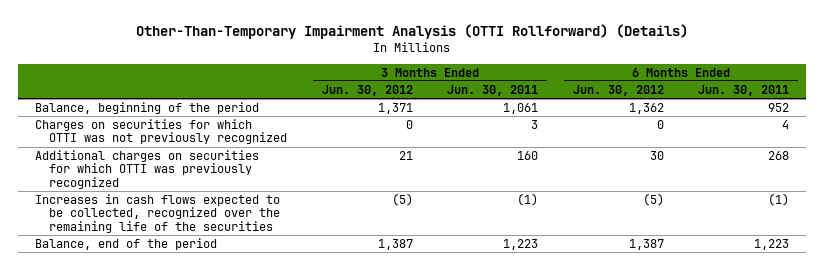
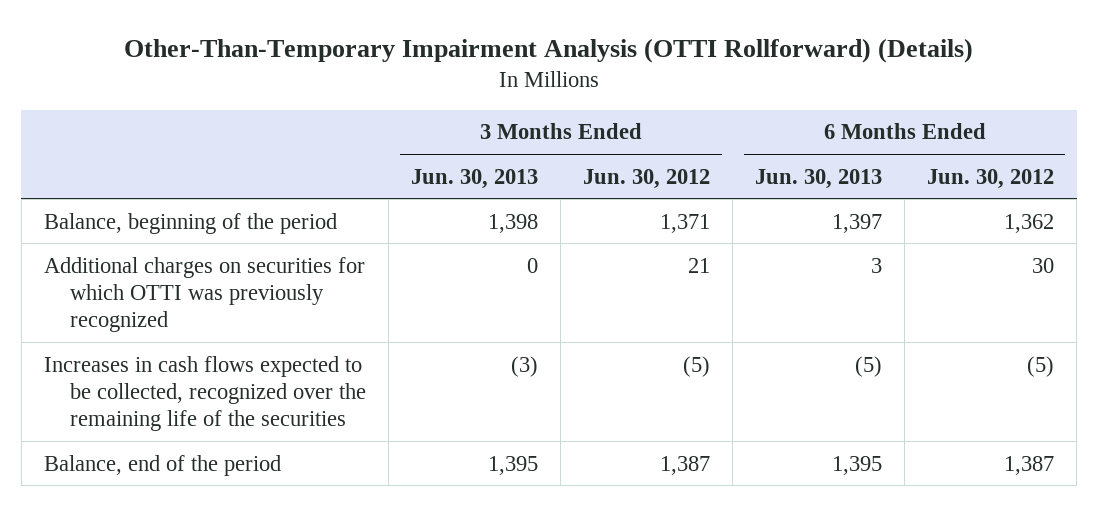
[447,84,539,96] Jun. 30, 2011 -> none
[698,84,790,96] Jun. 30, 2011 -> none
none -> [411,168,539,189] Jun. 30, 2013
none -> [755,168,883,189] Jun. 30, 2013
[35,118,288,145] Charges on securities for which OTTI was not previously recognized -> none

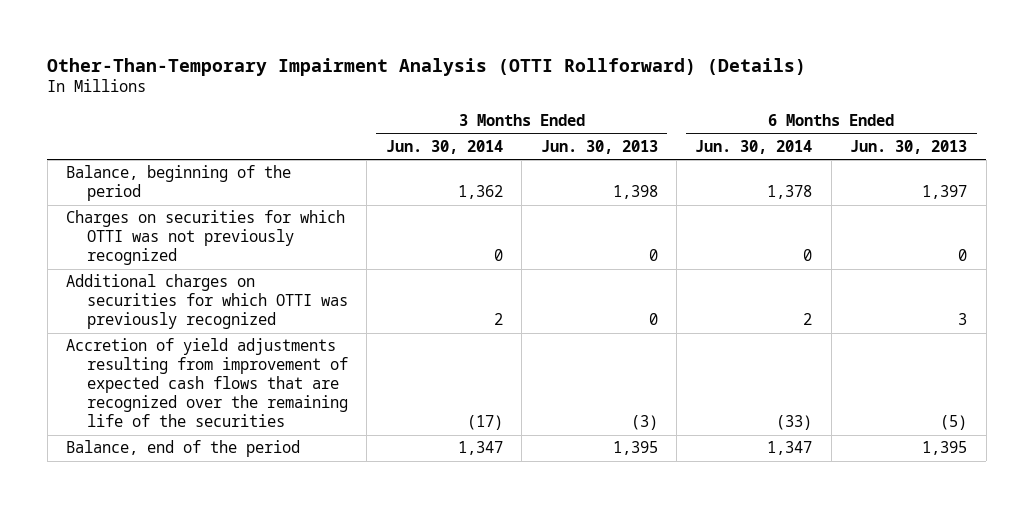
[583,168,711,189] Jun. 30, 2012 -> none
[927,168,1055,189] Jun. 30, 2012 -> none
none -> [385,139,503,154] Jun. 30, 2014
none -> [695,139,813,154] Jun. 30, 2014
none -> [66,210,346,266] Charges on securities for which OTTI was not previously recognized
[43,355,367,431] Increases in cash flows expected to be collected, recognized over the remaining life of the securities -> [66,338,348,428] Accretion of yield adjustments resulting from improvement of expected cash flows that are recognized over the remaining life of the securities

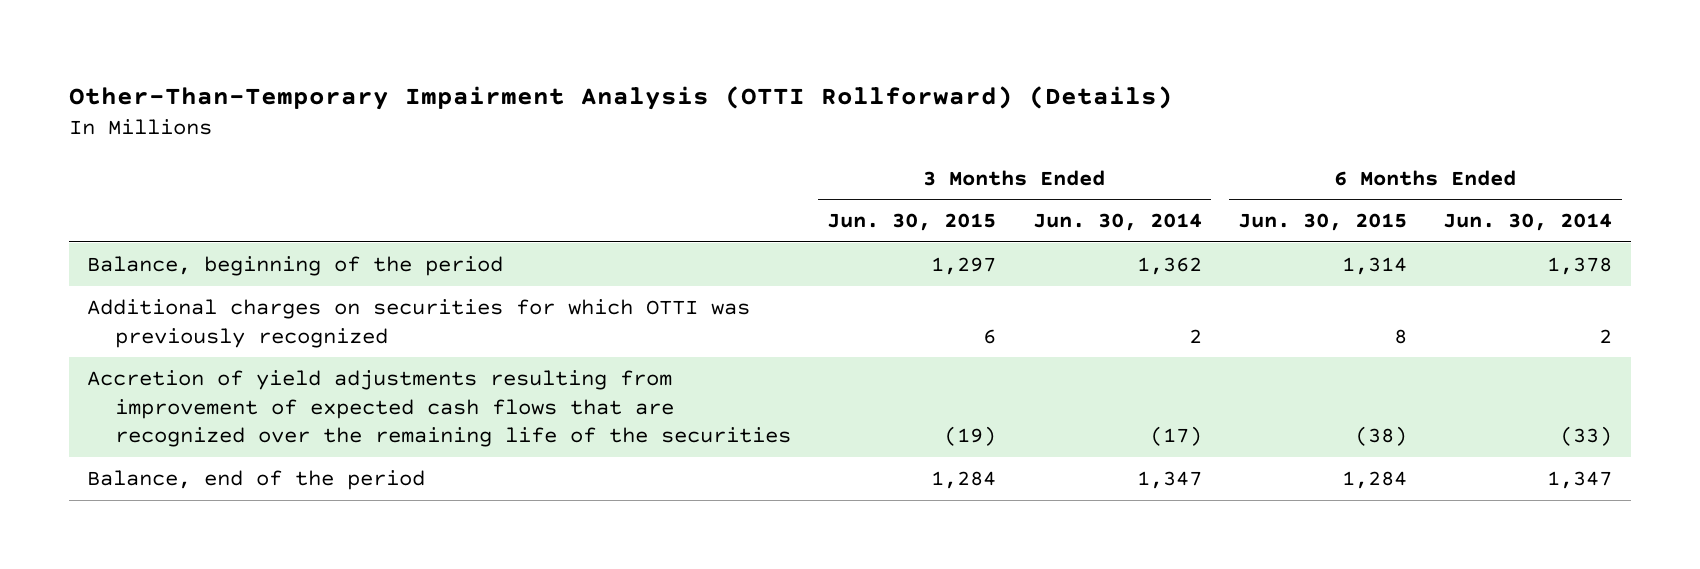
[540,139,658,154] Jun. 30, 2013 -> none
[850,139,968,154] Jun. 30, 2013 -> none
none -> [827,213,997,232] Jun. 30, 2015
none -> [1238,213,1408,232] Jun. 30, 2015
[66,210,346,266] Charges on securities for which OTTI was not previously recognized -> none

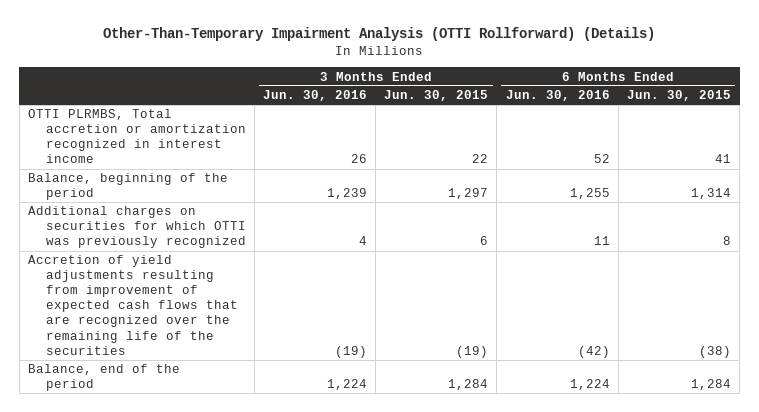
[1032,213,1202,232] Jun. 30, 2014 -> none
[1443,213,1613,232] Jun. 30, 2014 -> none
none -> [262,90,367,102] Jun. 30, 2016
none -> [505,90,610,102] Jun. 30, 2016
none -> [27,109,246,164] OTTI PLRMBS, Total accretion or amortization recognized in interest income

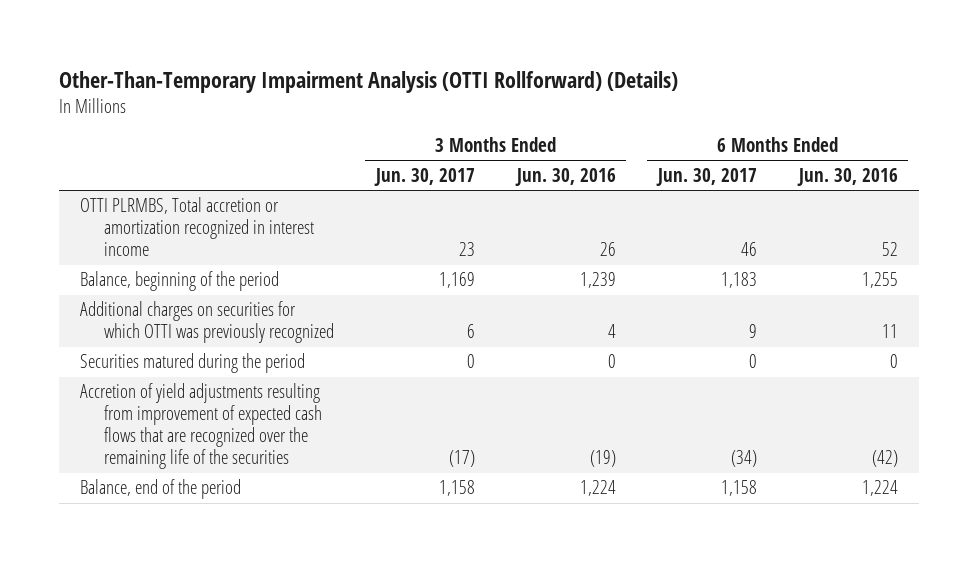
[384,90,489,102] Jun. 30, 2015 -> none
[626,90,731,102] Jun. 30, 2015 -> none
none -> [373,168,475,187] Jun. 30, 2017
none -> [655,168,757,187] Jun. 30, 2017
none -> [79,353,305,374] Securities matured during the period

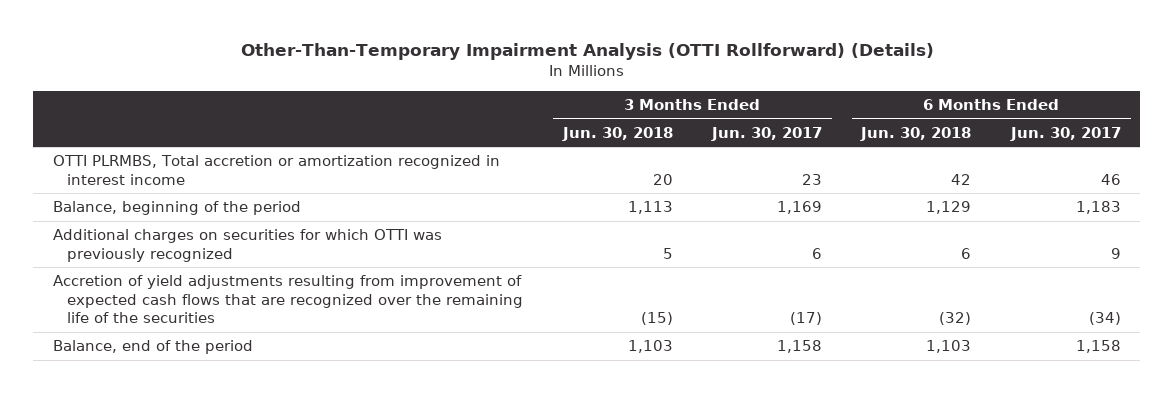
[514,168,616,187] Jun. 30, 2016 -> none
[796,168,898,187] Jun. 30, 2016 -> none
none -> [561,126,673,141] Jun. 30, 2018
none -> [860,126,972,141] Jun. 30, 2018
[79,353,305,374] Securities matured during the period -> none

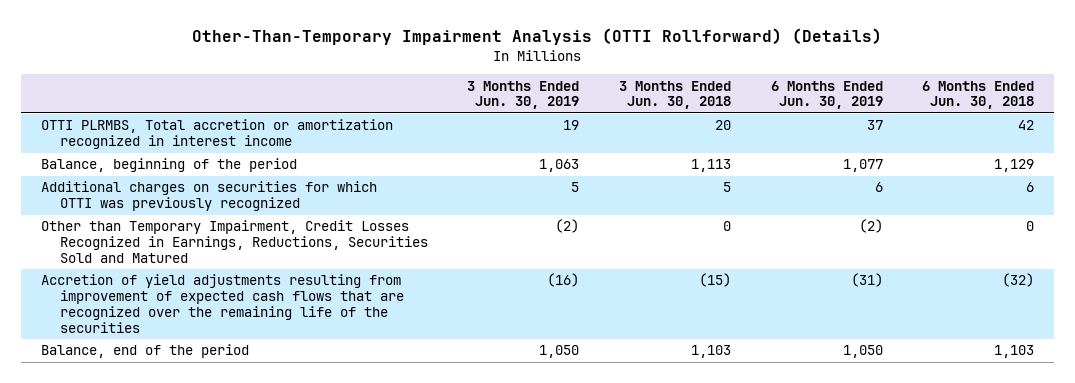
[711,126,823,141] Jun. 30, 2017 -> none
[1009,126,1121,141] Jun. 30, 2017 -> none
none -> [467,80,580,110] 3 Months Ended Jun. 30, 2019
none -> [770,80,883,110] 6 Months Ended Jun. 30, 2019
none -> [40,220,428,263] Other than Temporary Impairment, Credit Losses Recognized in Earnings, Reductions, Securities Sold and Matured

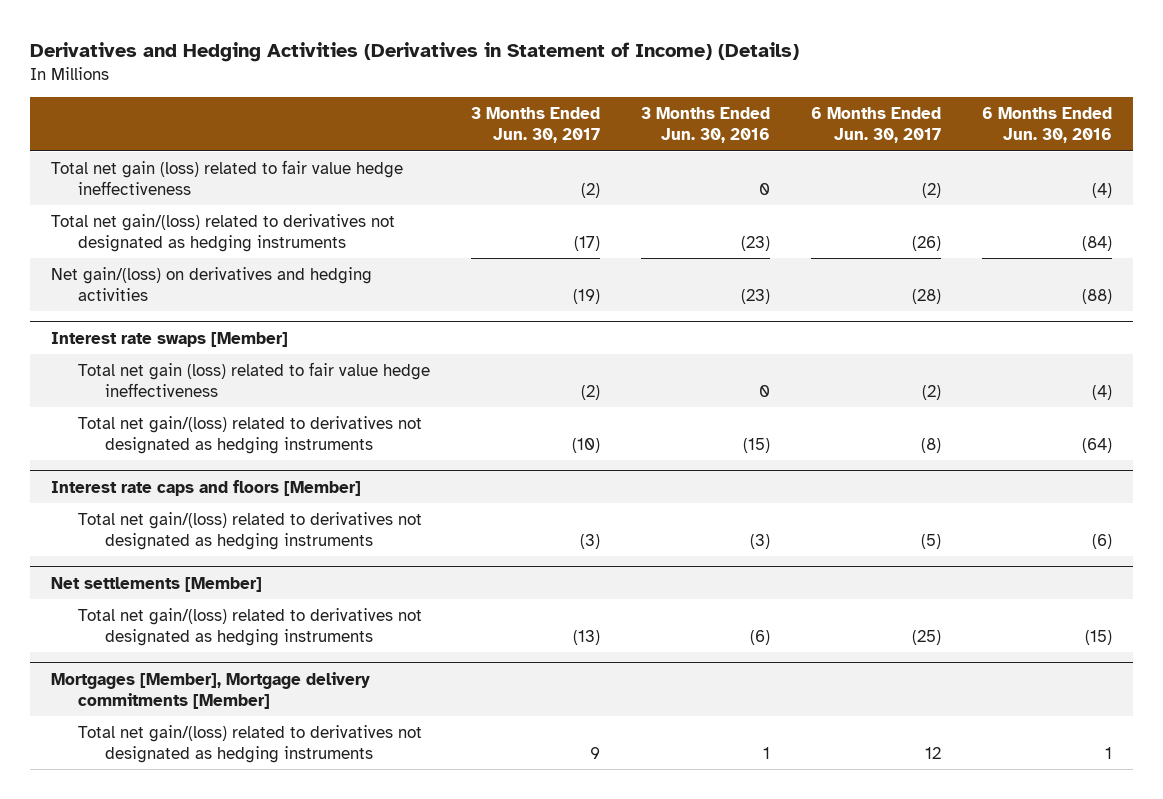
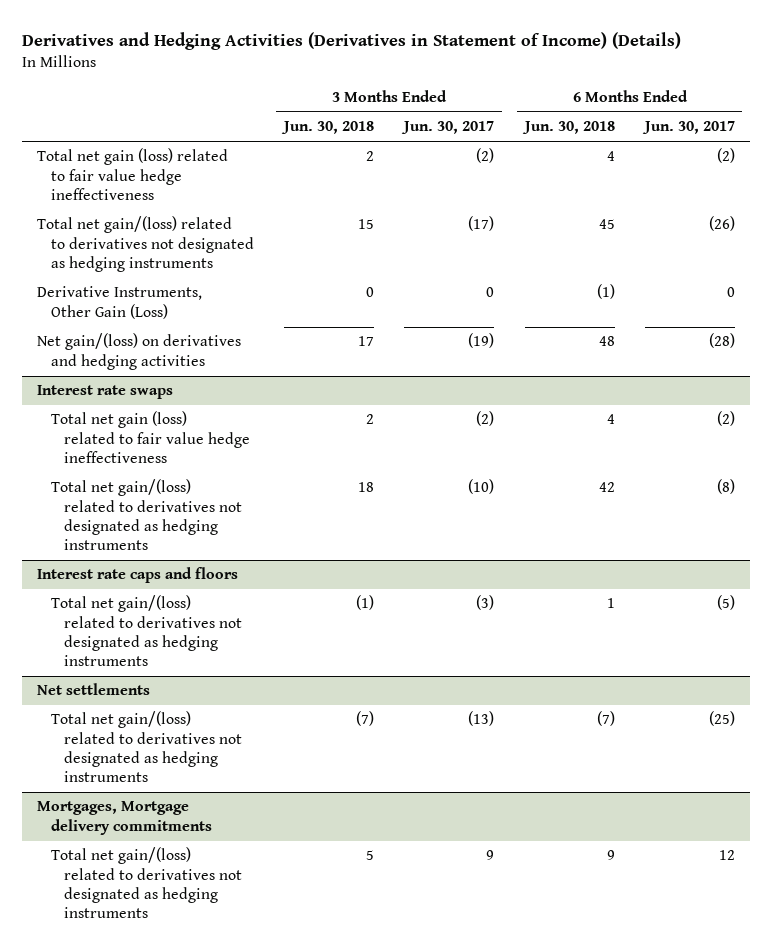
[641,106,771,144] 3 Months Ended Jun. 30, 2016 -> none
[982,106,1113,144] 6 Months Ended Jun. 30, 2016 -> none
none -> [281,121,375,135] Jun. 30, 2018
none -> [521,121,615,135] Jun. 30, 2018
none -> [37,286,203,319] Derivative Instruments, Other Gain (Loss)
[50,331,288,347] Interest rate swaps [Member] -> [37,385,174,400] Interest rate swaps
[50,479,361,496] Interest rate caps and floors [Member] -> [37,567,239,584] Interest rate caps and floors
[50,576,262,592] Net settlements [Member] -> [37,683,151,696] Net settlements
[50,671,370,710] Mortgages [Member], Mortgage delivery commitments [Member] -> [37,801,212,835] Mortgages, Mortgage delivery commitments

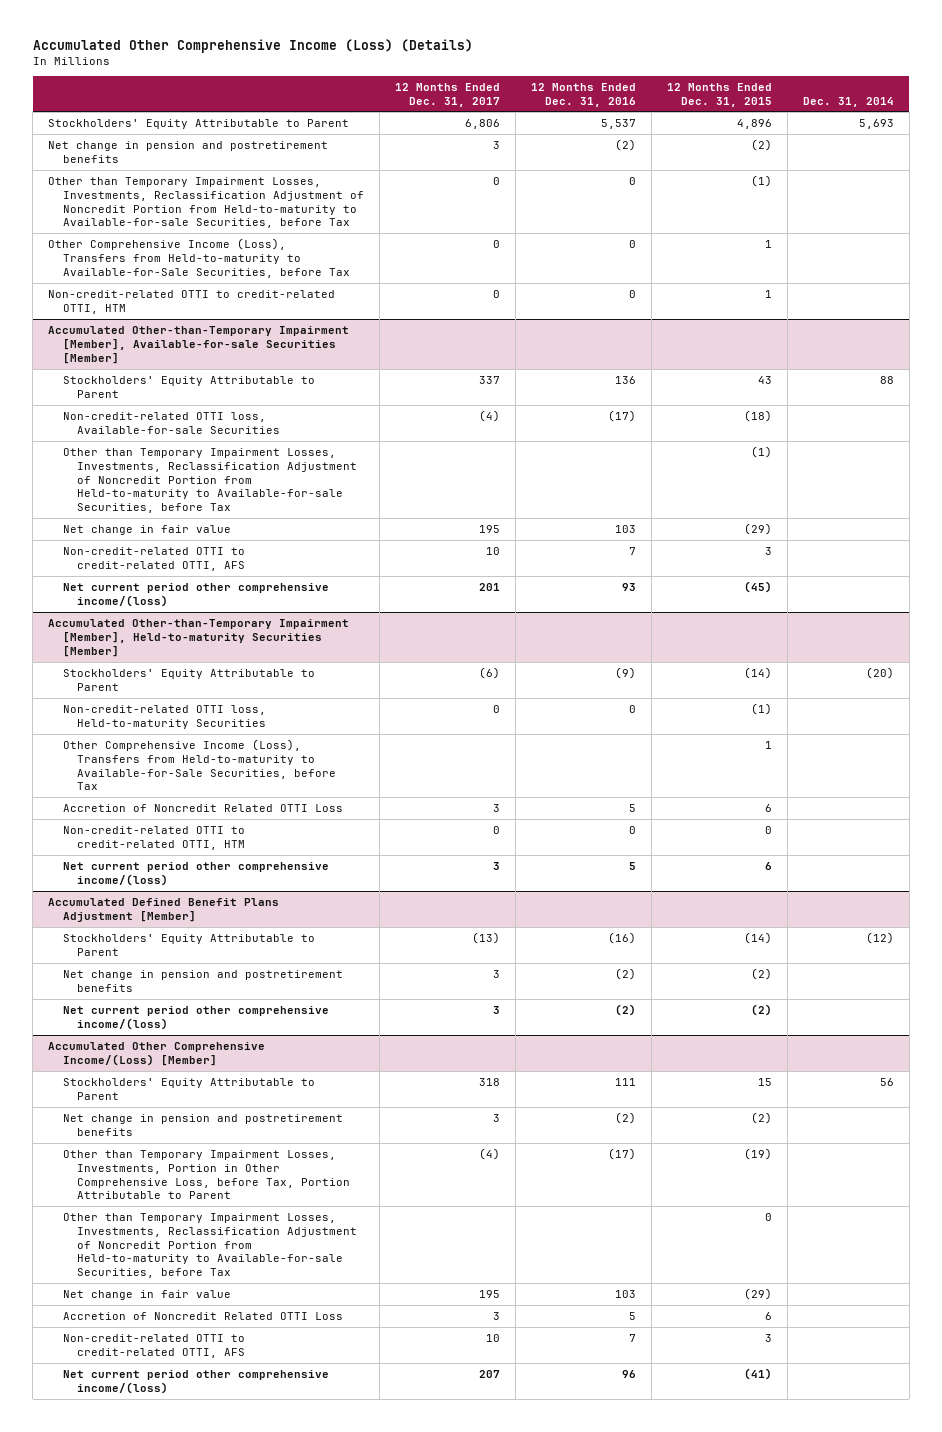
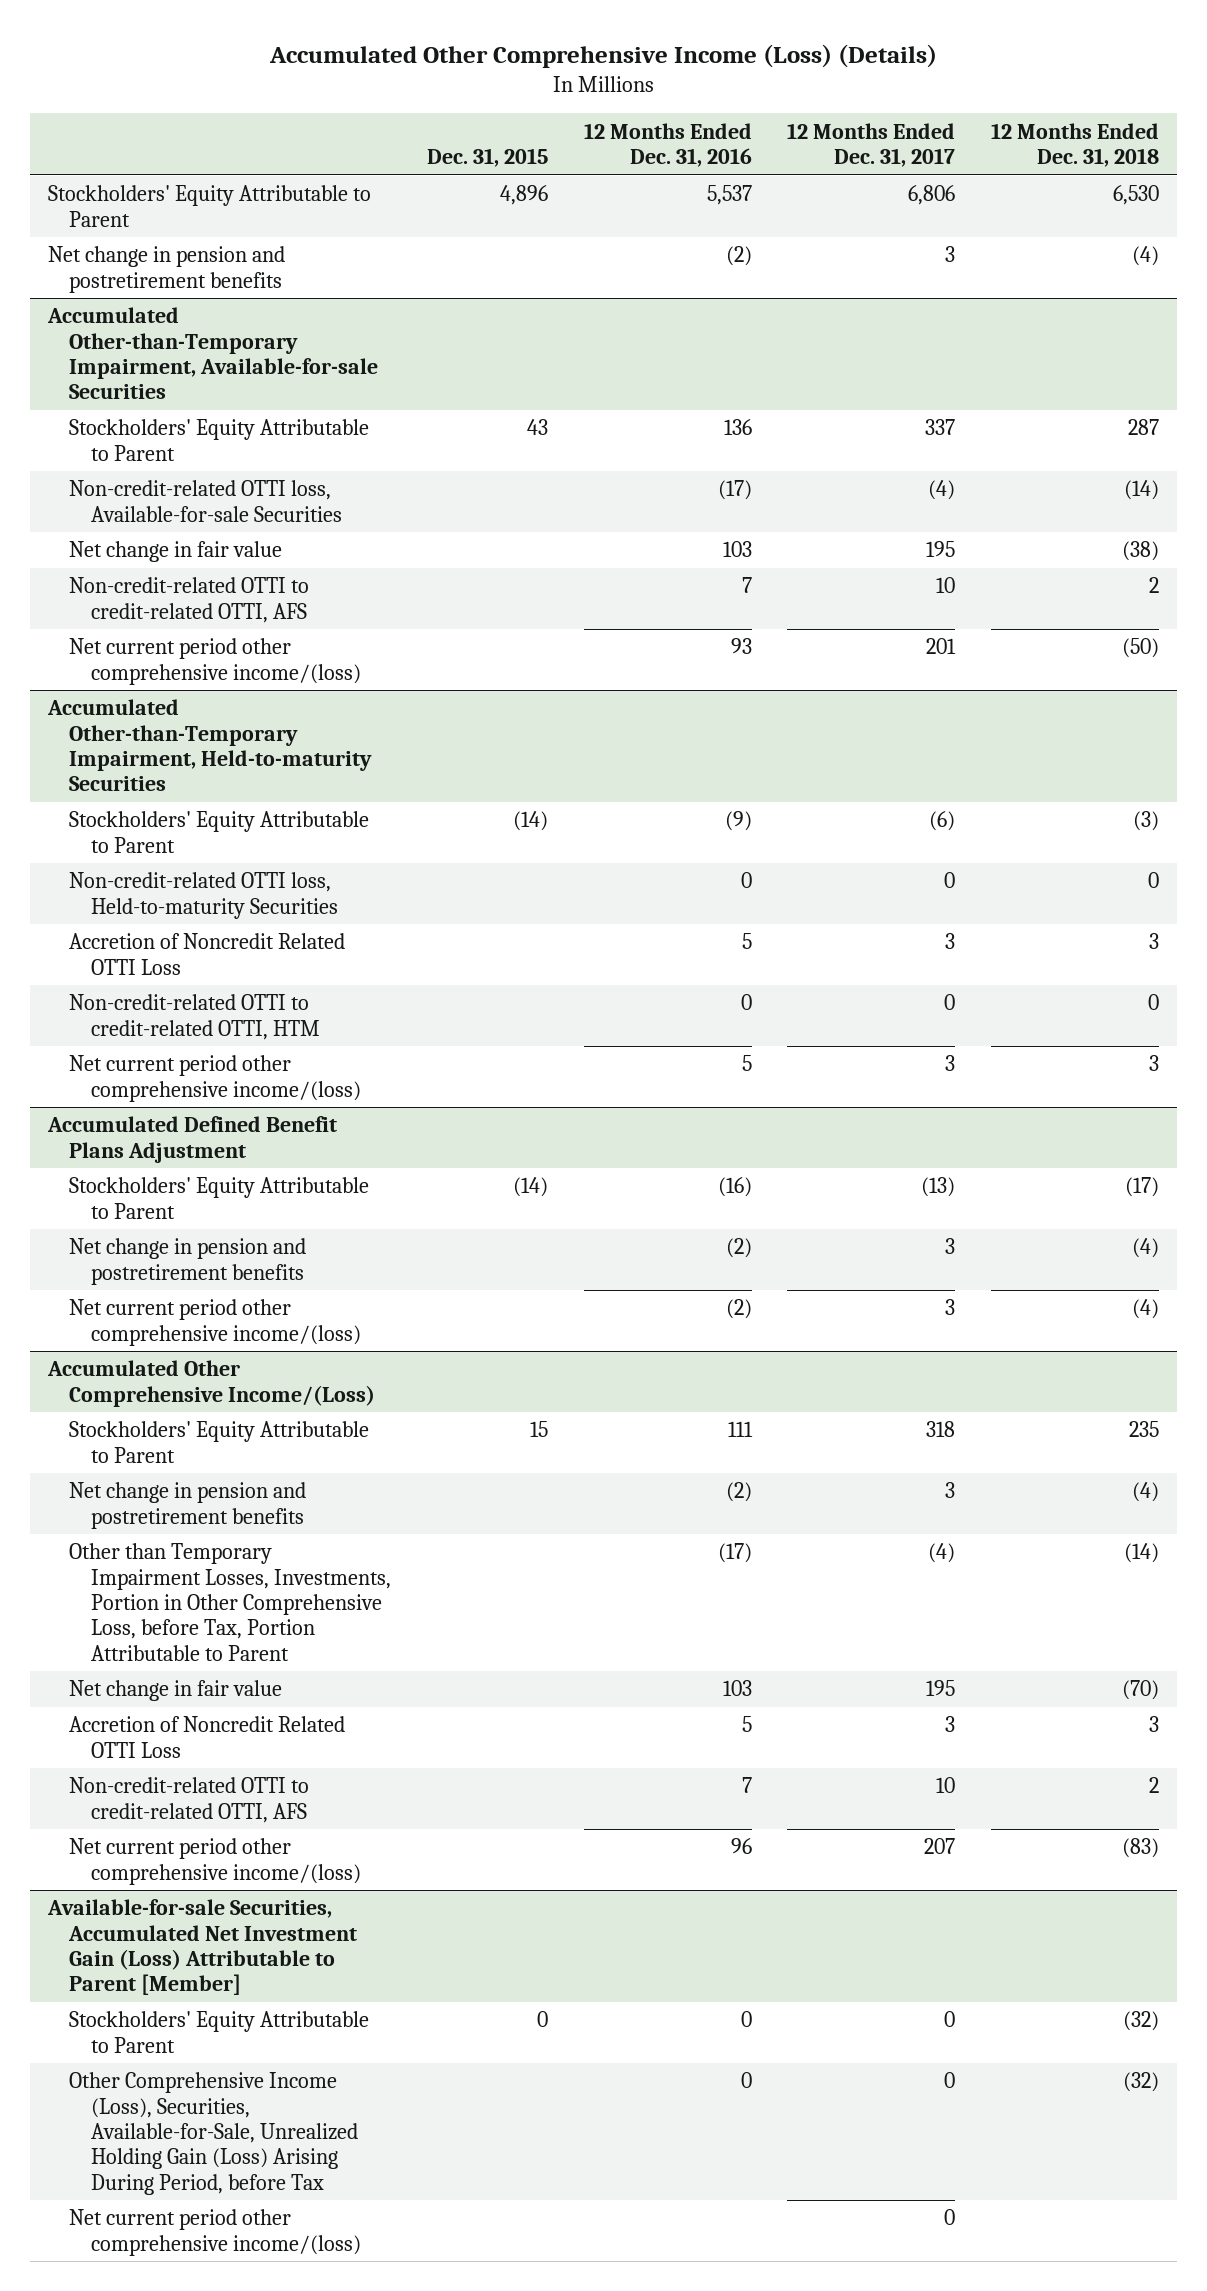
[666,82,772,107] 12 Months Ended Dec. 31, 2015 -> none
[802,96,894,107] Dec. 31, 2014 -> none
none -> [426,148,548,168] Dec. 31, 2015
none -> [991,122,1160,168] 12 Months Ended Dec. 31, 2018
[48,176,364,229] Other than Temporary Impairment Losses, Investments, Reclassification Adjustment of Noncredit Portion from Held-to-maturity to Available-for-sale Securities, before Tax -> none
[48,237,350,278] Other Comprehensive Income (Loss), Transfers from Held-to-maturity to Available-for-Sale Securities, before Tax -> none
[48,289,336,314] Non-credit-related OTTI to credit-related OTTI, HTM -> none
[48,325,350,364] Accumulated Other-than-Temporary Impairment [Member], Available-for-sale Securities [Member] -> [46,307,379,400] Accumulated Other-than-Temporary Impairment, Available-for-sale Securities
[62,447,358,514] Other than Temporary Impairment Losses, Investments, Reclassification Adjustment of Noncredit Portion from Held-to-maturity to Available-for-sale Securities, before Tax -> none
[48,618,350,657] Accumulated Other-than-Temporary Impairment [Member], Held-to-maturity Securities [Member] -> [46,699,373,792] Accumulated Other-than-Temporary Impairment, Held-to-maturity Securities
[62,738,337,791] Other Comprehensive Income (Loss), Transfers from Held-to-maturity to Available-for-Sale Securities, before Tax -> none
[48,897,280,922] Accumulated Defined Benefit Plans Adjustment [Member] -> [46,1116,337,1163] Accumulated Defined Benefit Plans Adjustment
[48,1041,266,1066] Accumulated Other Comprehensive Income/(Loss) [Member] -> [46,1360,376,1407] Accumulated Other Comprehensive Income/(Loss)
[62,1212,358,1279] Other than Temporary Impairment Losses, Investments, Reclassification Adjustment of Noncredit Portion from Held-to-maturity to Available-for-sale Securities, before Tax -> none
none -> [46,1899,358,1996] Available-for-sale Securities, Accumulated Net Investment Gain (Loss) Attributable to Parent [Member]
none -> [69,2011,370,2053] Stockholders' Equity Attributable to Parent
none -> [69,2072,358,2195] Other Comprehensive Income (Loss), Securities, Available-for-Sale, Unrealized Holding Gain (Loss) Arising During Period, before Tax
none -> [69,2209,361,2256] Net current period other comprehensive income/(loss)

